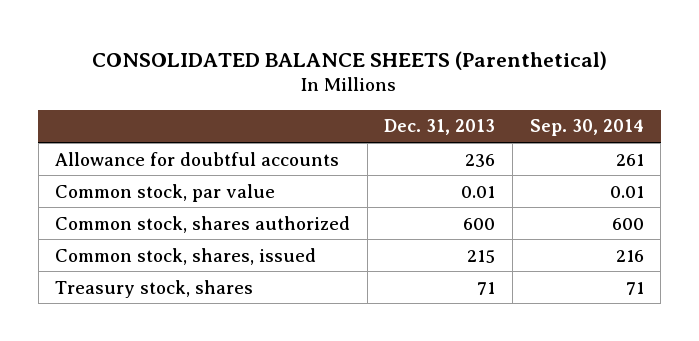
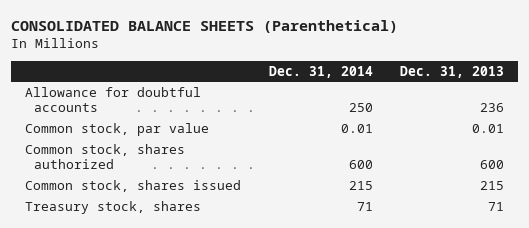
[529,119,644,137] Sep. 30, 2014 -> none
none -> [268,65,373,78] Dec. 31, 2014
[55,247,317,265] Common stock, shares, issued -> [24,179,241,192] Common stock, shares issued

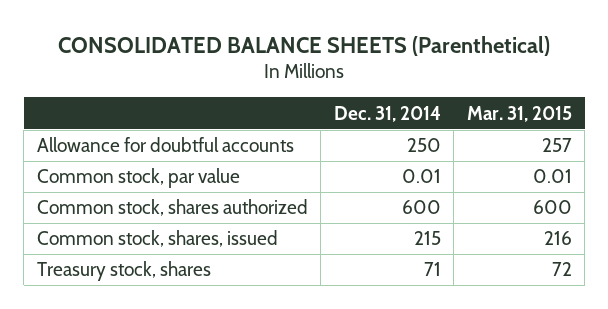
[400,65,505,78] Dec. 31, 2013 -> none
none -> [466,105,572,122] Mar. 31, 2015
[24,179,241,192] Common stock, shares issued -> [36,230,278,248] Common stock, shares, issued

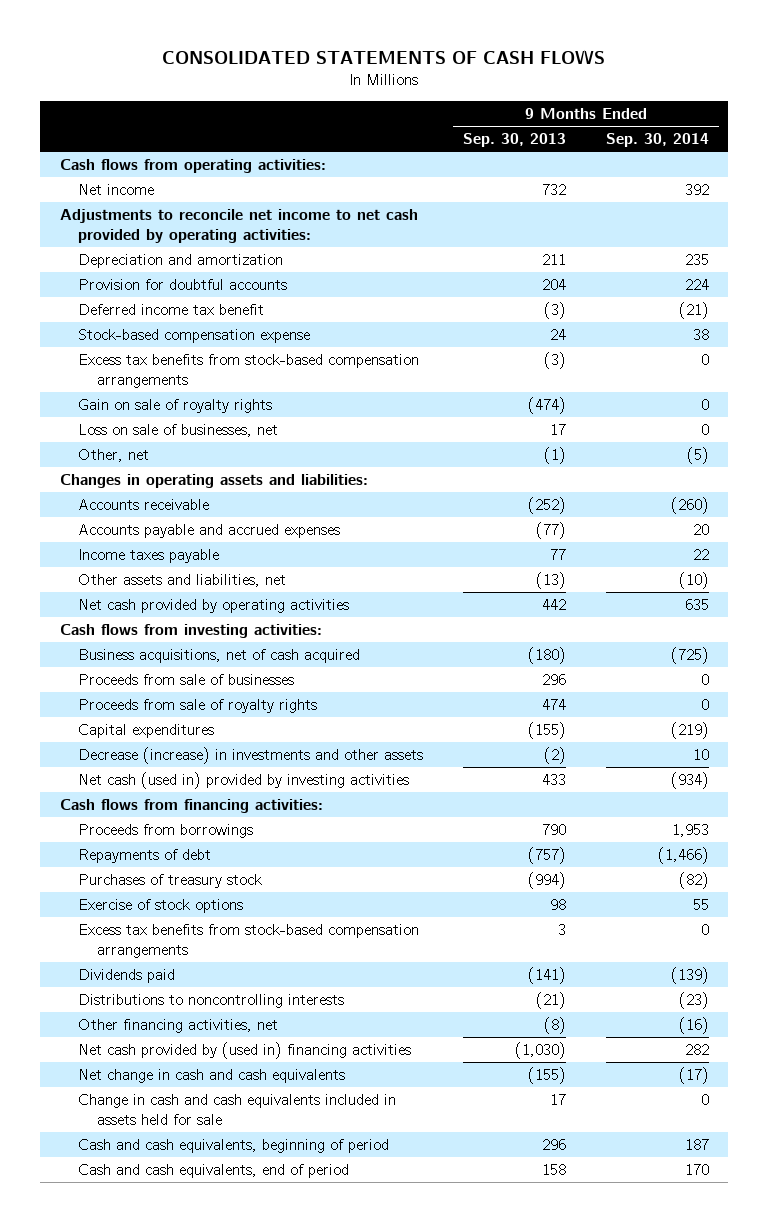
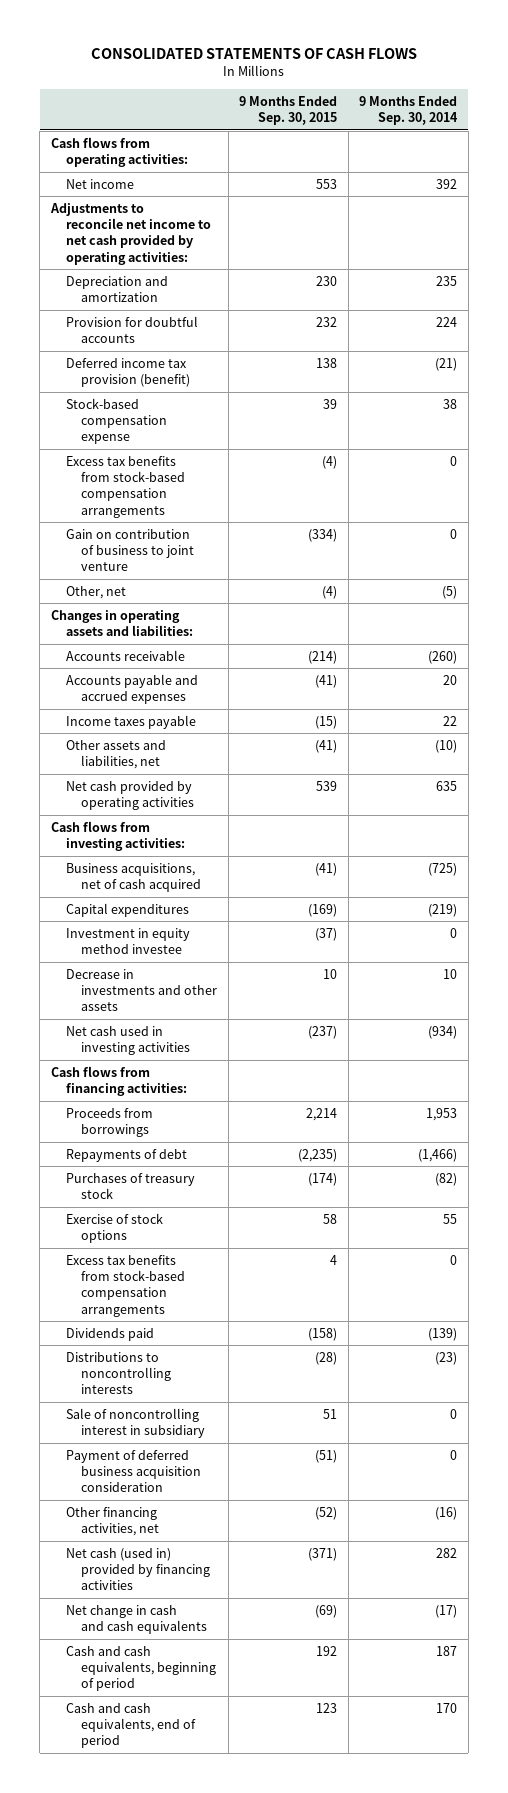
[462,133,566,148] Sep. 30, 2013 -> none
none -> [239,95,338,126] 9 Months Ended Sep. 30, 2015
[78,304,265,316] Deferred income tax benefit -> [66,357,191,388] Deferred income tax provision (benefit)
[78,399,273,414] Gain on sale of royalty rights -> none
[78,424,279,438] Loss on sale of businesses, net -> [66,528,195,572] Gain on contribution of business to joint venture
[78,674,295,686] Proceeds from sale of businesses -> none
[78,699,318,714] Proceeds from sale of royalty rights -> none
none -> [66,927,191,955] Investment in equity method investee
[78,747,424,765] Decrease (increase) in investments and other assets -> [66,968,218,1012] Decrease in investments and other assets
[78,772,410,790] Net cash (used in) provided by investing activities -> [66,1025,191,1056] Net cash used in investing activities
none -> [66,1407,206,1439] Sale of noncontrolling interest in subsidiary
none -> [66,1449,202,1493] Payment of deferred business acquisition consideration
[78,1042,412,1060] Net cash provided by (used in) financing activities -> [66,1547,211,1591] Net cash (used in) provided by financing activities
[78,1094,397,1125] Change in cash and cash equivalents included in assets held for sale -> none

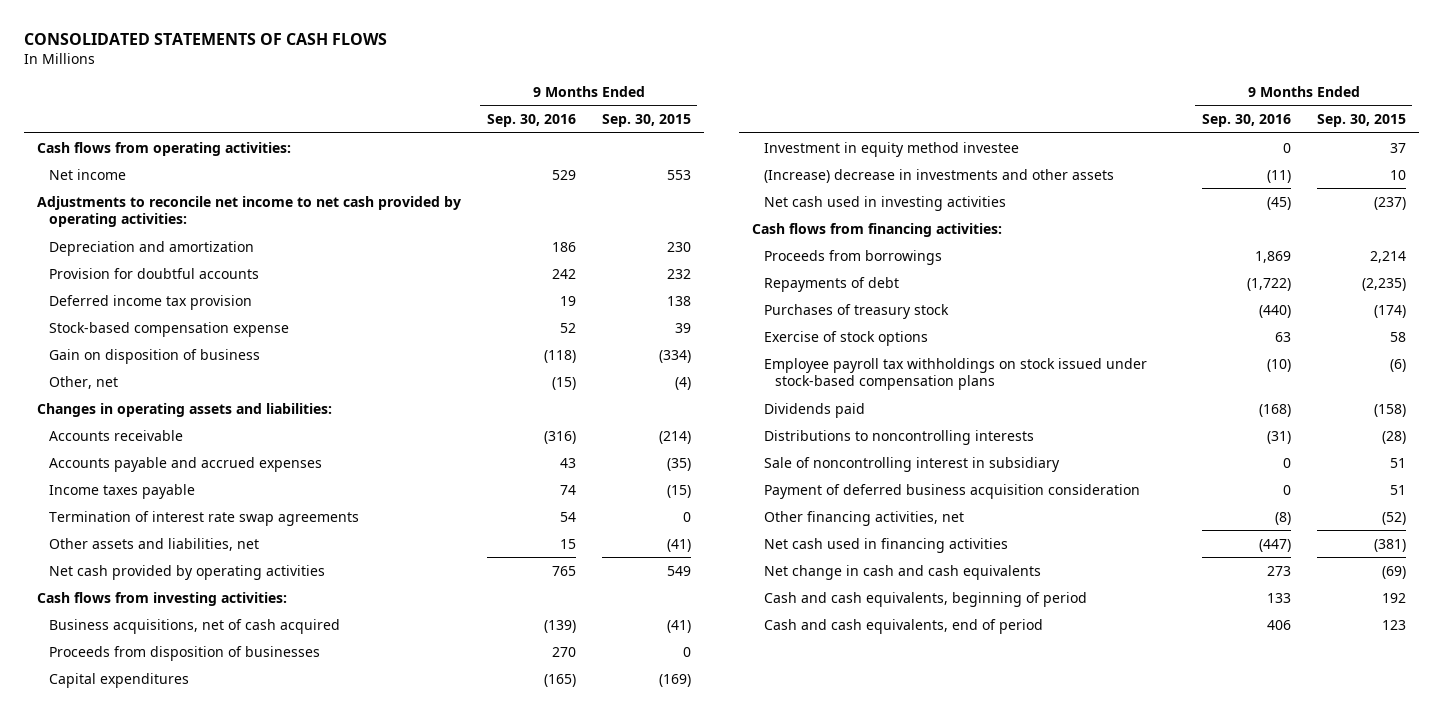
[359,95,459,126] 9 Months Ended Sep. 30, 2014 -> none
none -> [486,114,576,128] Sep. 30, 2016
[66,357,191,388] Deferred income tax provision (benefit) -> [48,294,252,310] Deferred income tax provision
[66,455,186,518] Excess tax benefits from stock-based compensation arrangements -> none
[66,528,195,572] Gain on contribution of business to joint venture -> [48,348,260,364] Gain on disposition of business
[315,674,338,688] (41) -> [666,457,691,471] (35)
none -> [48,510,359,526] Termination of interest rate swap agreements
[316,780,338,791] 539 -> [666,565,691,576] 549
none -> [48,645,320,661] Proceeds from disposition of businesses
[315,927,338,941] (37) -> [1389,142,1406,153] 37
[66,968,218,1012] Decrease in investments and other assets -> [763,168,1114,183] (Increase) decrease in investments and other assets
[66,1254,186,1317] Excess tax benefits from stock-based compensation arrangements -> none
none -> [763,357,1147,391] Employee payroll tax withholdings on stock issued under stock-based compensation plans
[315,1449,338,1463] (51) -> [1389,484,1406,495] 51
[66,1547,211,1591] Net cash (used in) provided by financing activities -> [763,537,1008,553] Net cash used in financing activities
[308,1547,338,1561] (371) -> [1373,538,1406,552] (381)

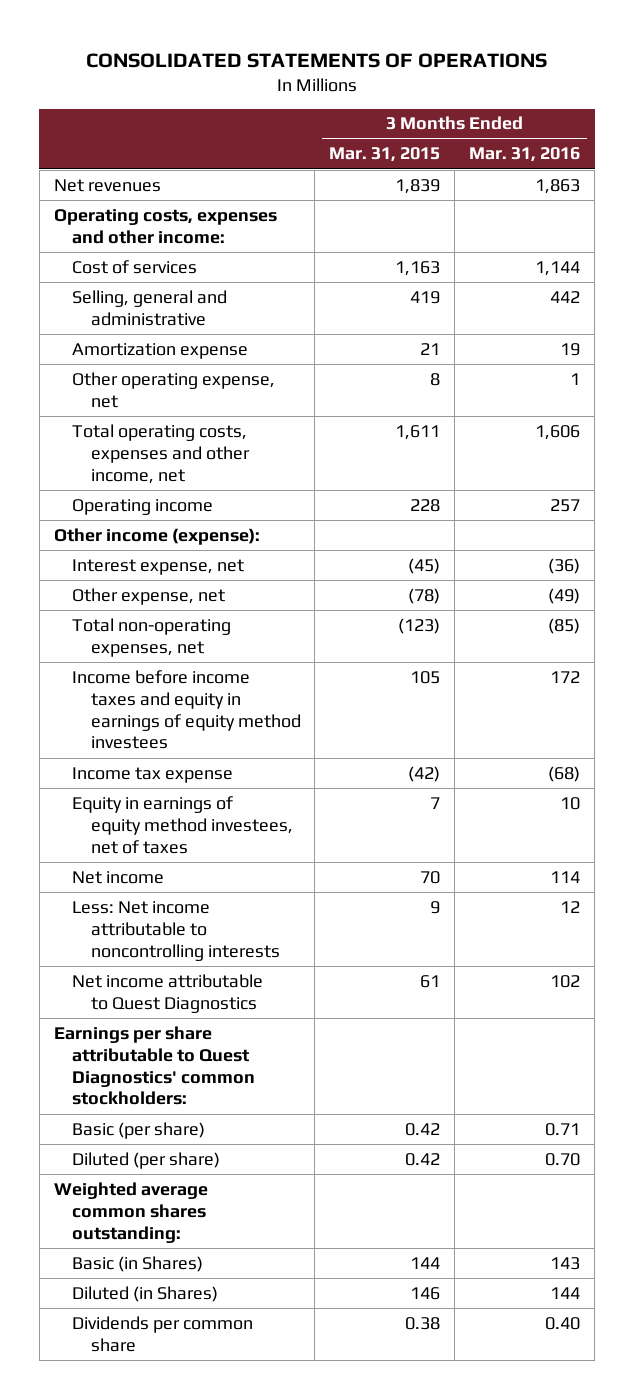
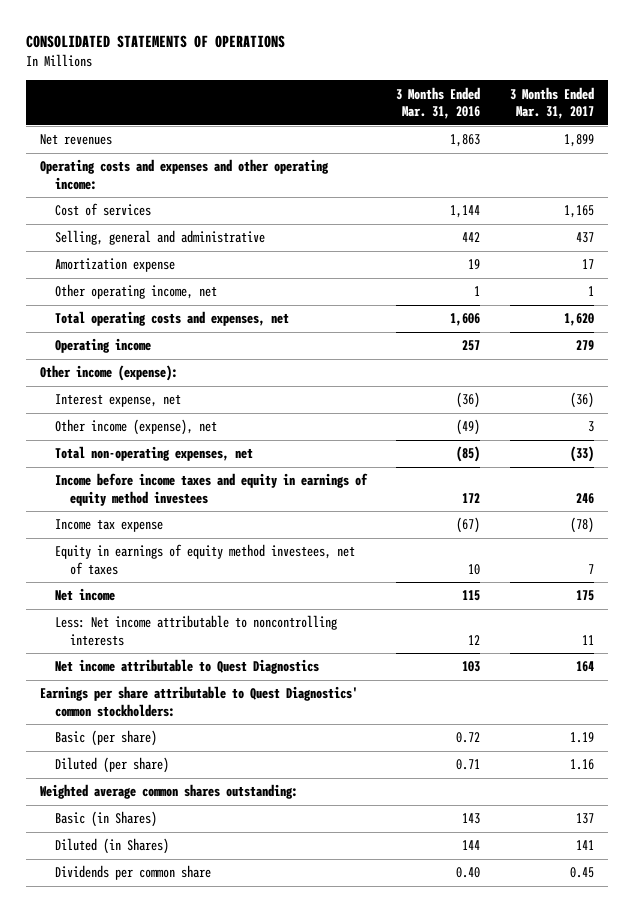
[329,147,441,163] Mar. 31, 2015 -> none
none -> [509,86,594,119] 3 Months Ended Mar. 31, 2017
[53,208,277,244] Operating costs, expenses and other income: -> [40,159,330,190] Operating costs and expenses and other operating income:
[72,371,276,408] Other operating expense, net -> [55,284,218,300] Other operating income, net
[72,423,250,484] Total operating costs, expenses and other income, net -> [55,311,290,327] Total operating costs and expenses, net
[72,587,226,605] Other expense, net -> [55,419,218,436] Other income (expense), net
[548,765,581,782] (68) -> [456,517,481,534] (67)
[550,870,581,883] 114 -> [462,590,481,602] 115
[550,974,581,988] 102 -> [462,661,481,673] 103
[545,1122,581,1136] 0.71 -> [456,732,481,744] 0.72
[545,1152,581,1166] 0.70 -> [456,759,481,771] 0.71

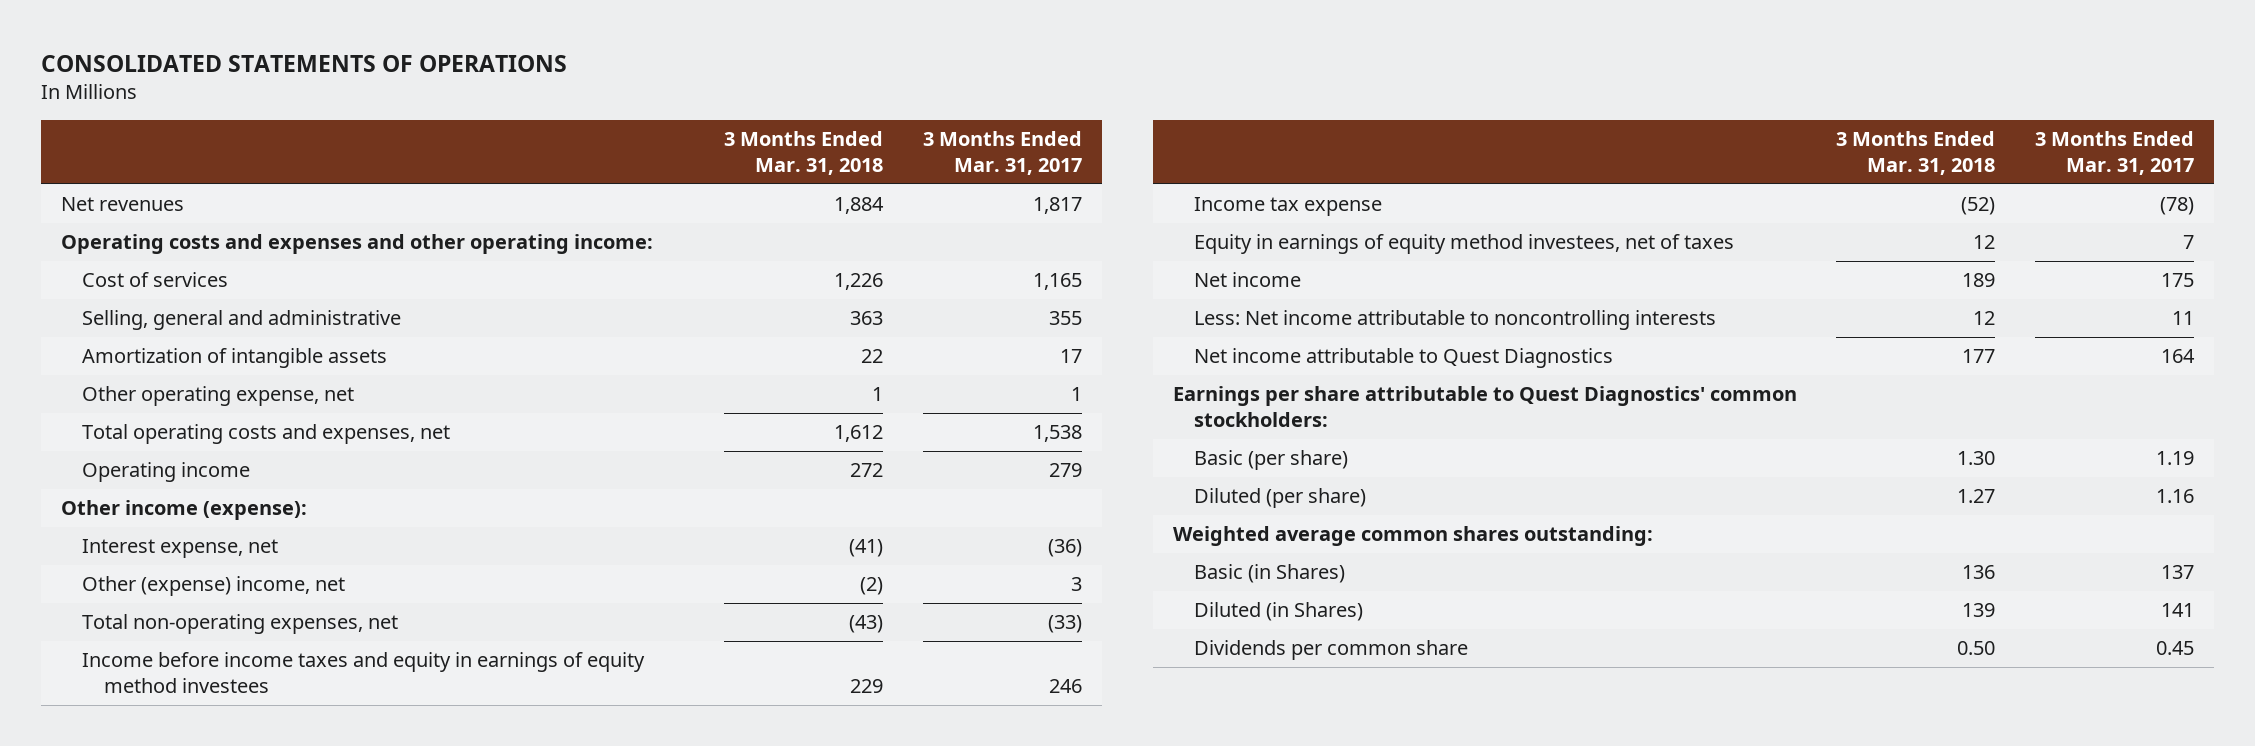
[396,86,481,119] 3 Months Ended Mar. 31, 2016 -> none
none -> [724,130,884,175] 3 Months Ended Mar. 31, 2018
[563,134,594,148] 1,899 -> [1033,197,1083,215] 1,817
[575,232,594,244] 437 -> [1049,311,1083,326] 355
[55,258,176,273] Amortization expense -> [82,348,388,369] Amortization of intangible assets
[55,284,218,300] Other operating income, net -> [82,386,355,407] Other operating expense, net
[563,313,594,327] 1,620 -> [1033,425,1083,443] 1,538
[55,419,218,436] Other income (expense), net -> [82,576,346,597] Other (expense) income, net

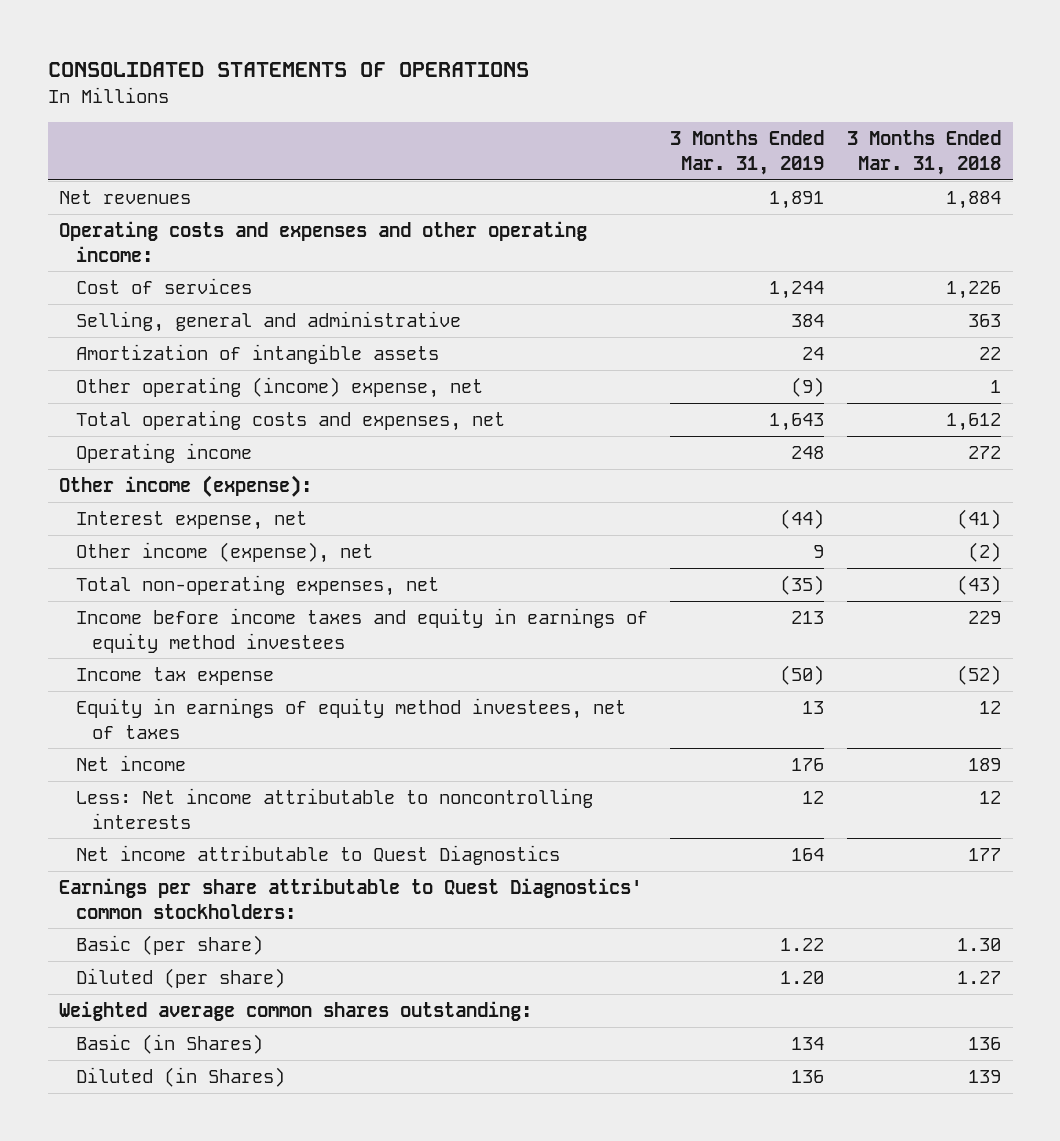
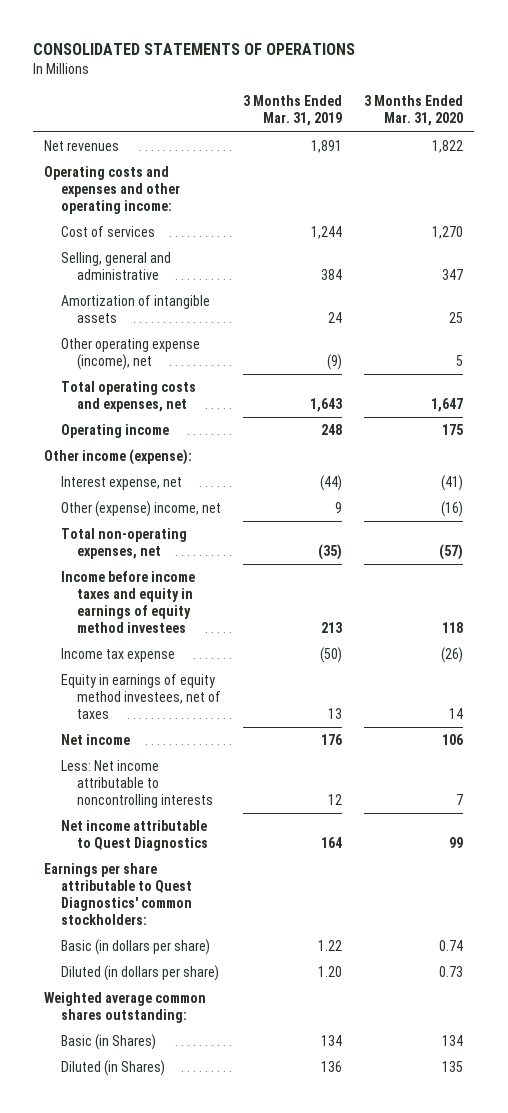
[847,130,1002,175] 3 Months Ended Mar. 31, 2018 -> none
none -> [364,95,464,127] 3 Months Ended Mar. 31, 2020
[75,377,483,399] Other operating (income) expense, net -> [60,338,200,371] Other operating expense (income), net
[75,542,373,564] Other income (expense), net -> [60,501,221,518] Other (expense) income, net
[75,935,263,956] Basic (per share) -> [60,939,210,956] Basic (in dollars per share)
[75,968,285,989] Diluted (per share) -> [60,965,219,982] Diluted (in dollars per share)

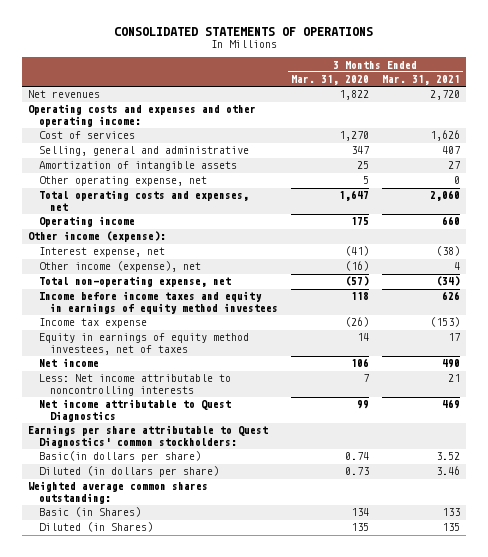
[243,95,343,127] 3 Months Ended Mar. 31, 2019 -> none
none -> [381,75,460,86] Mar. 31, 2021
[60,338,200,371] Other operating expense (income), net -> [39,176,208,187] Other operating expense, net
[60,501,221,518] Other (expense) income, net -> [39,261,202,273] Other income (expense), net
[60,528,187,560] Total non-operating expenses, net -> [39,276,232,288] Total non-operating expense, net
[60,939,210,956] Basic (in dollars per share) -> [39,451,202,463] Basic(in dollars per share)

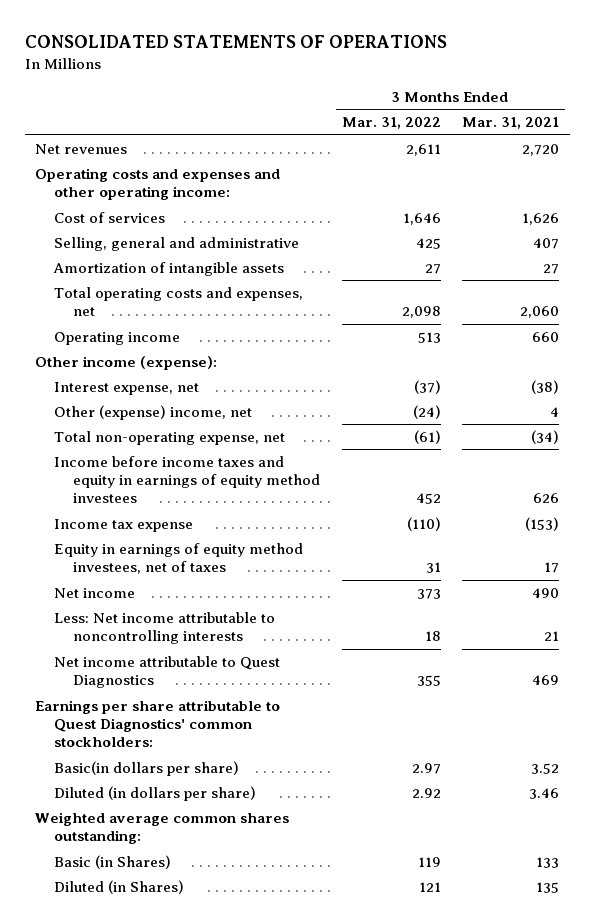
[290,75,369,86] Mar. 31, 2020 -> none
none -> [341,117,441,130] Mar. 31, 2022
[39,176,208,187] Other operating expense, net -> none
[39,261,202,273] Other income (expense), net -> [54,404,253,420] Other (expense) income, net

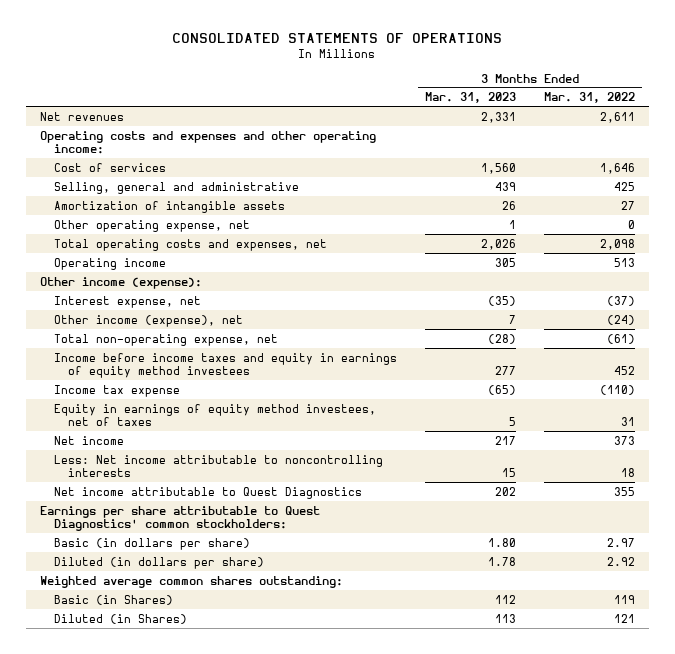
[462,117,560,130] Mar. 31, 2021 -> none
none -> [425,92,517,104] Mar. 31, 2023
none -> [53,219,250,232] Other operating expense, net
[54,404,253,420] Other (expense) income, net -> [53,314,243,327] Other income (expense), net
[54,760,240,776] Basic(in dollars per share) -> [53,537,250,550] Basic (in dollars per share)

